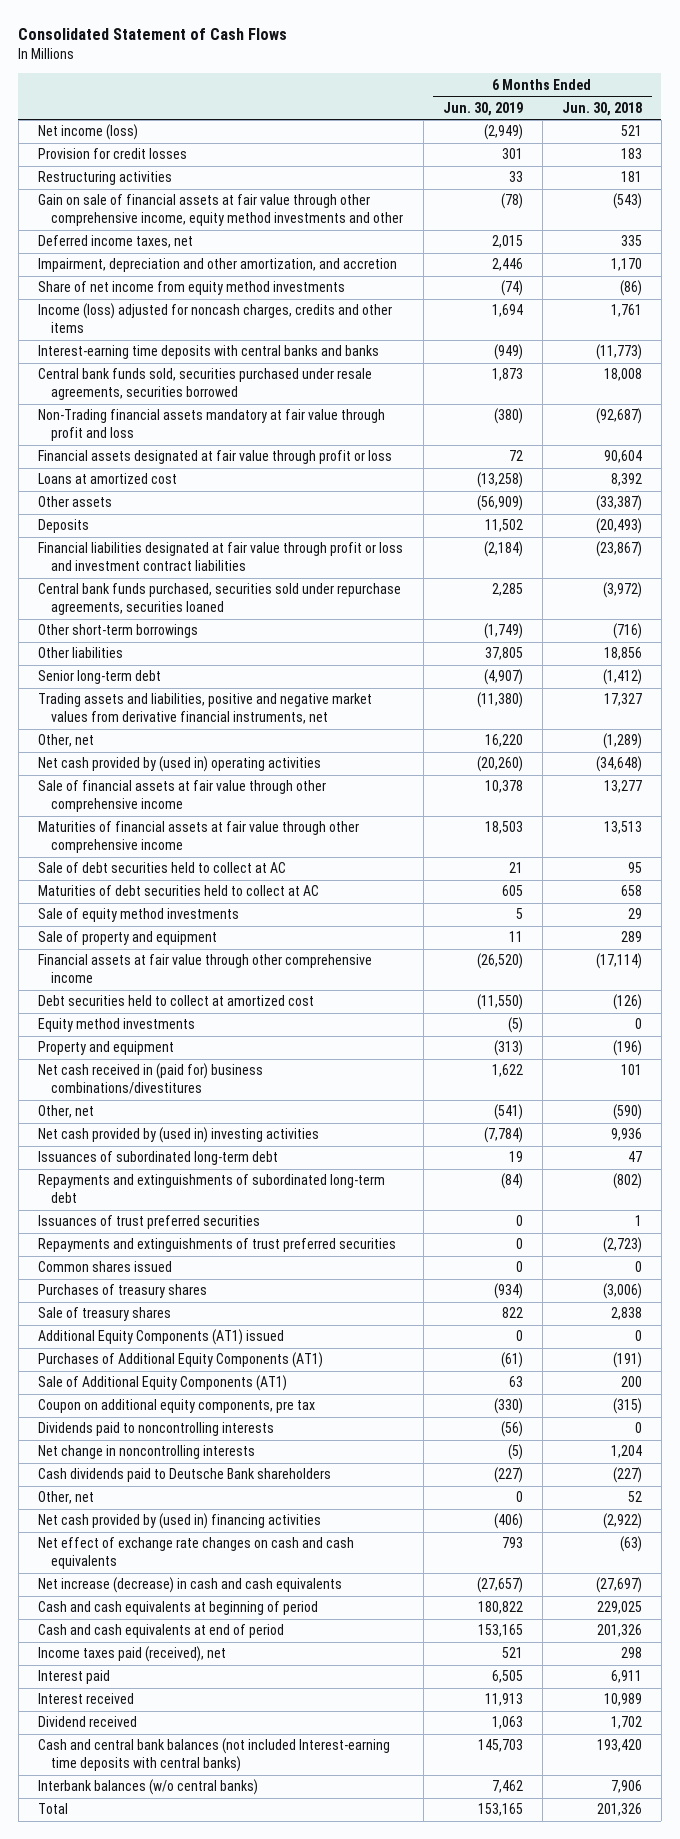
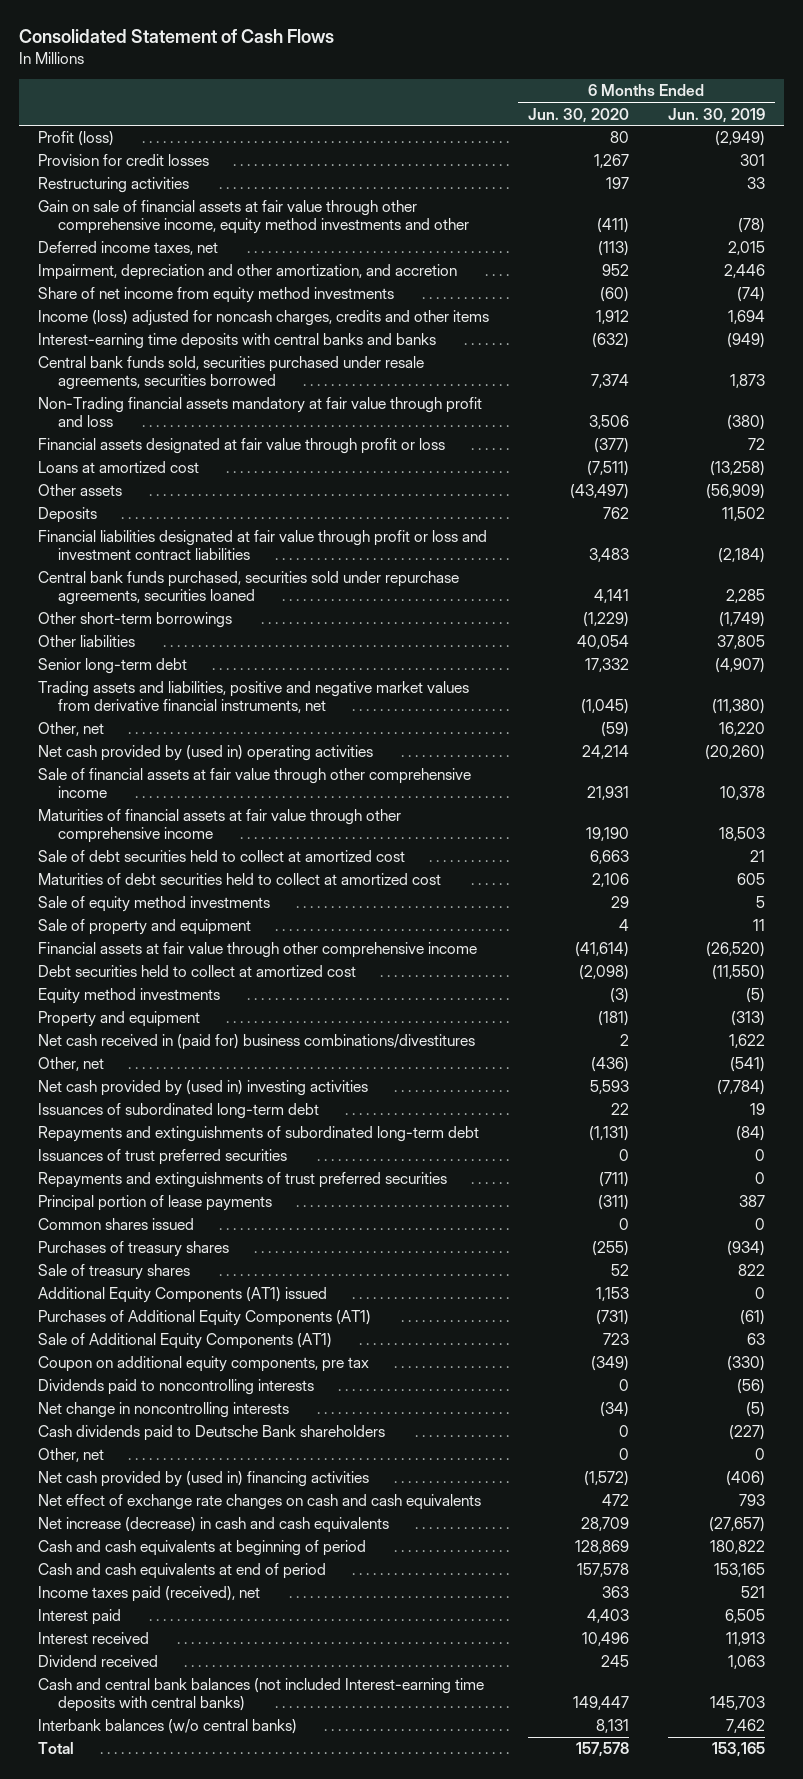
[561,101,642,116] Jun. 30, 2018 -> none
none -> [527,107,629,123] Jun. 30, 2020
[37,124,138,141] Net income (loss) -> [38,131,115,147] Profit (loss)
[37,862,286,874] Sale of debt securities held to collect at AC -> [38,850,406,863] Sale of debt securities held to collect at amortized cost
[37,885,319,897] Maturities of debt securities held to collect at AC -> [38,873,442,886] Maturities of debt securities held to collect at amortized cost
none -> [38,1195,273,1212] Principal portion of lease payments

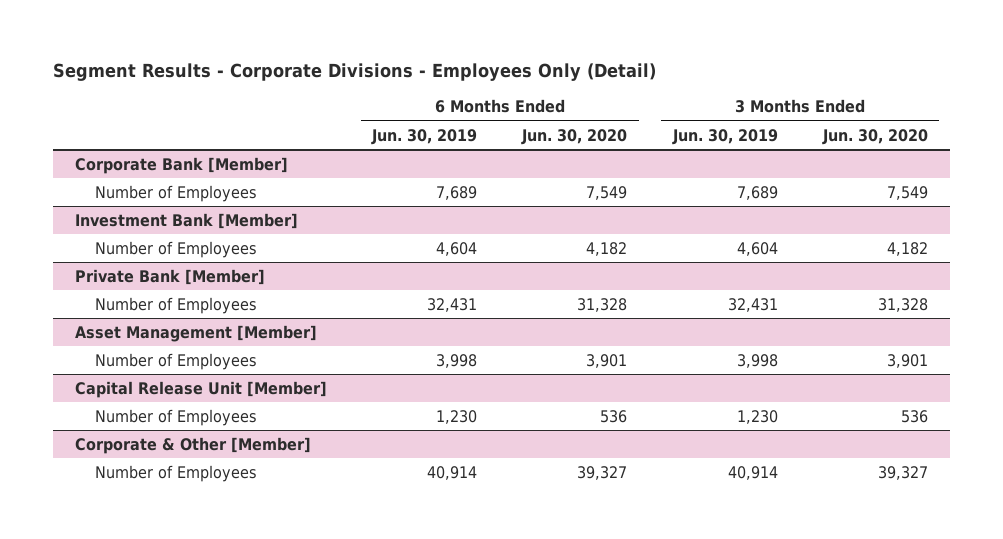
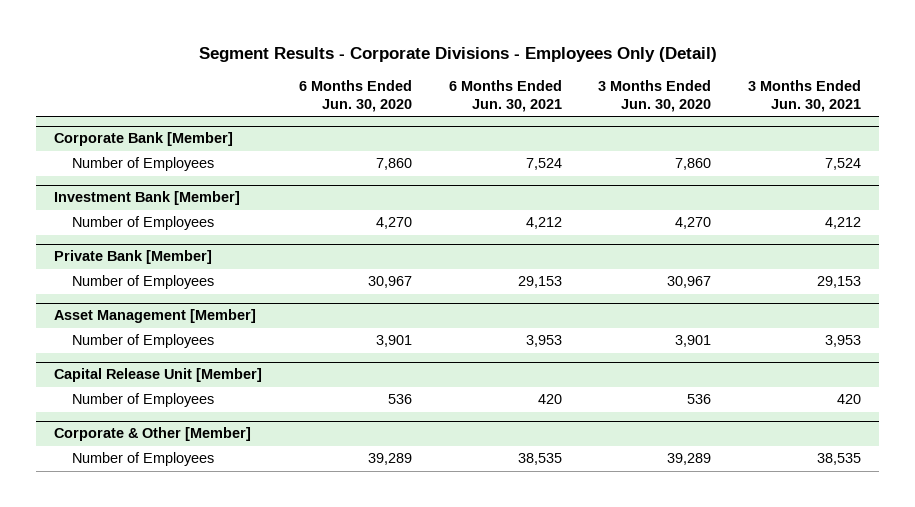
[371,128,478,145] Jun. 30, 2019 -> none
[671,128,778,145] Jun. 30, 2019 -> none
none -> [448,79,562,113] 6 Months Ended Jun. 30, 2021
none -> [748,79,862,113] 3 Months Ended Jun. 30, 2021
[586,185,628,200] 7,549 -> [376,158,413,171] 7,860
[886,185,928,200] 7,549 -> [675,158,712,171] 7,860
[586,241,628,256] 4,182 -> [376,217,413,230] 4,270
[886,241,928,256] 4,182 -> [675,217,712,230] 4,270
[577,297,628,312] 31,328 -> [368,276,413,289] 30,967
[877,297,928,312] 31,328 -> [667,276,712,289] 30,967
[577,465,628,480] 39,327 -> [368,453,413,466] 39,289
[877,465,928,480] 39,327 -> [667,453,712,466] 39,289

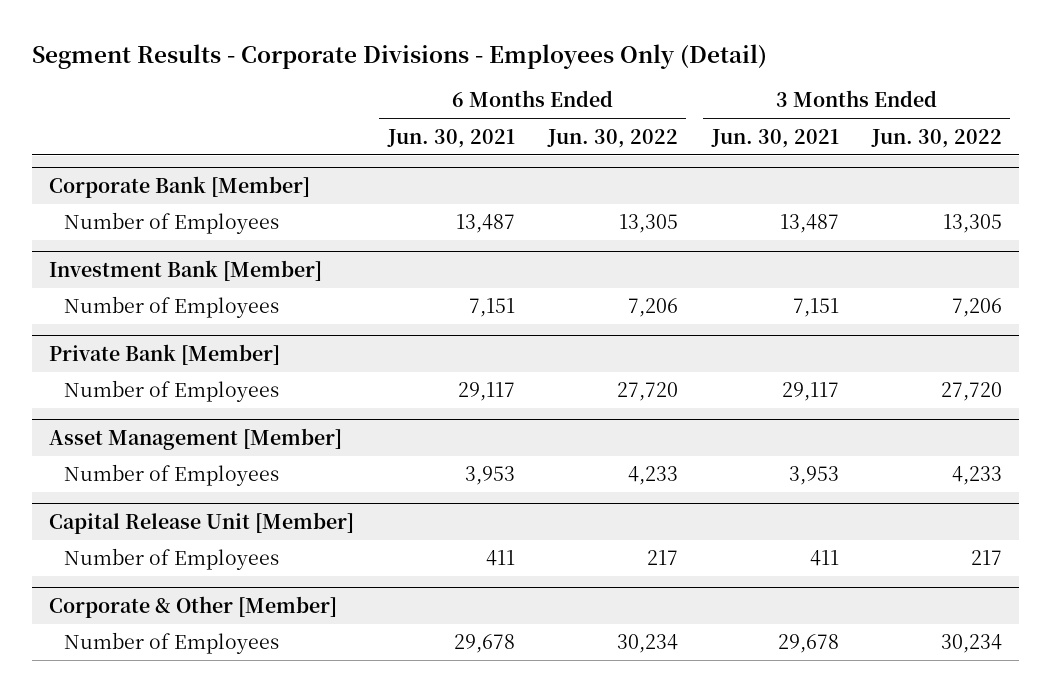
[299,79,413,113] 6 Months Ended Jun. 30, 2020 -> none
[598,79,712,113] 3 Months Ended Jun. 30, 2020 -> none
none -> [547,128,679,148] Jun. 30, 2022
none -> [871,128,1003,148] Jun. 30, 2022
[525,158,562,171] 7,524 -> [455,214,515,234] 13,487
[825,158,862,171] 7,524 -> [779,214,839,234] 13,487
[525,217,562,230] 4,212 -> [468,298,515,318] 7,151
[825,217,862,230] 4,212 -> [792,298,839,318] 7,151
[517,276,562,289] 29,153 -> [457,382,515,402] 29,117
[817,276,862,289] 29,153 -> [781,382,839,402] 29,117
[537,394,562,405] 420 -> [485,550,515,567] 411
[837,394,862,405] 420 -> [809,550,839,567] 411
[517,453,562,466] 38,535 -> [453,634,515,654] 29,678
[817,453,862,466] 38,535 -> [777,634,839,654] 29,678

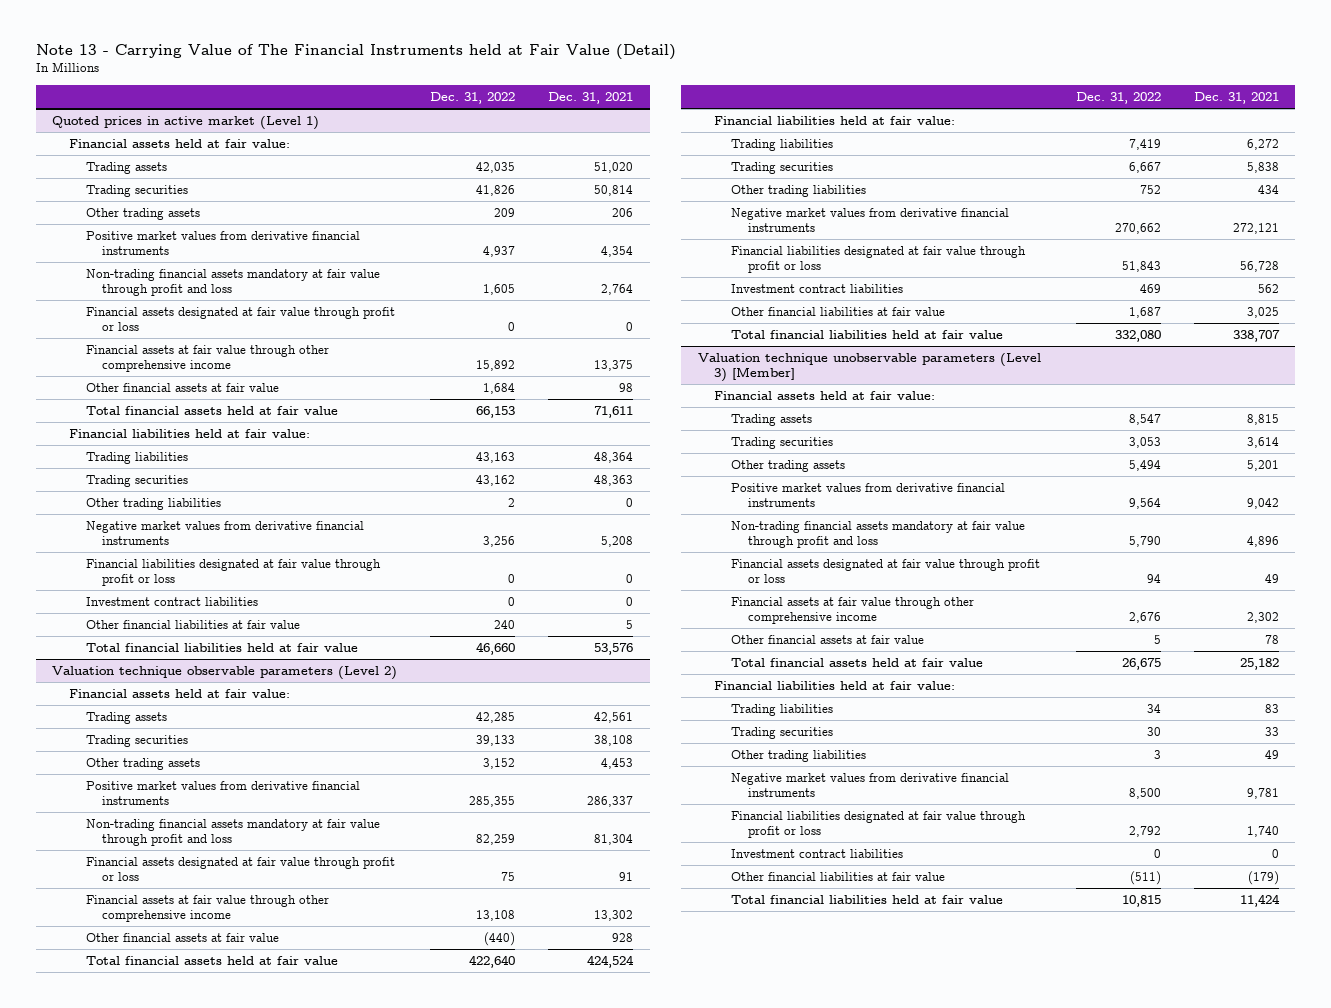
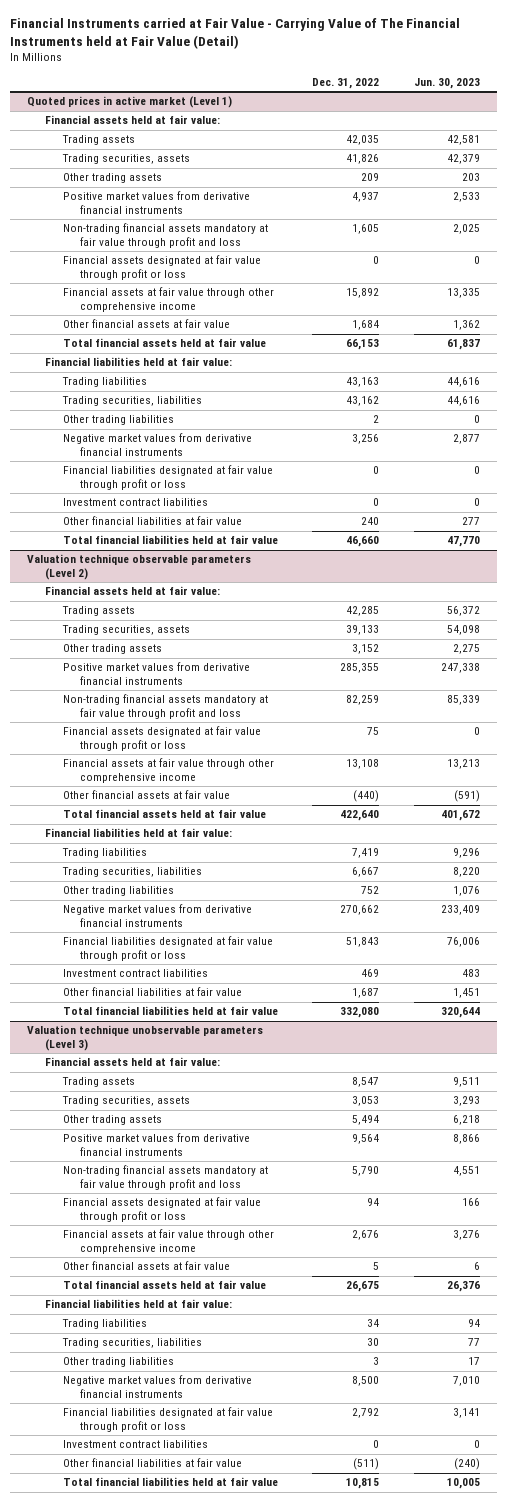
[35,44,676,61] Note 13 - Carrying Value of The Financial Instruments held at Fair Value (Detail) -> [9,17,460,49] Financial Instruments carried at Fair Value - Carrying Value of The Financial Instruments held at Fair Value (Detail)
[548,91,634,104] Dec. 31, 2021 -> none
none -> [413,78,480,90] Jun. 30, 2023
[85,184,188,197] Trading securities -> [61,154,190,165] Trading securities, assets
[85,474,188,487] Trading securities -> [61,396,202,407] Trading securities, liabilities
[85,734,188,747] Trading securities -> [61,625,190,636] Trading securities, assets
[731,161,834,174] Trading securities -> [61,867,202,878] Trading securities, liabilities
[697,352,1041,382] Valuation technique unobservable parameters (Level 3) [Member] -> [27,1025,264,1051] Valuation technique unobservable parameters (Level 3)
[731,436,834,449] Trading securities -> [61,1096,190,1107] Trading securities, assets
[731,726,834,739] Trading securities -> [61,1338,202,1349] Trading securities, liabilities

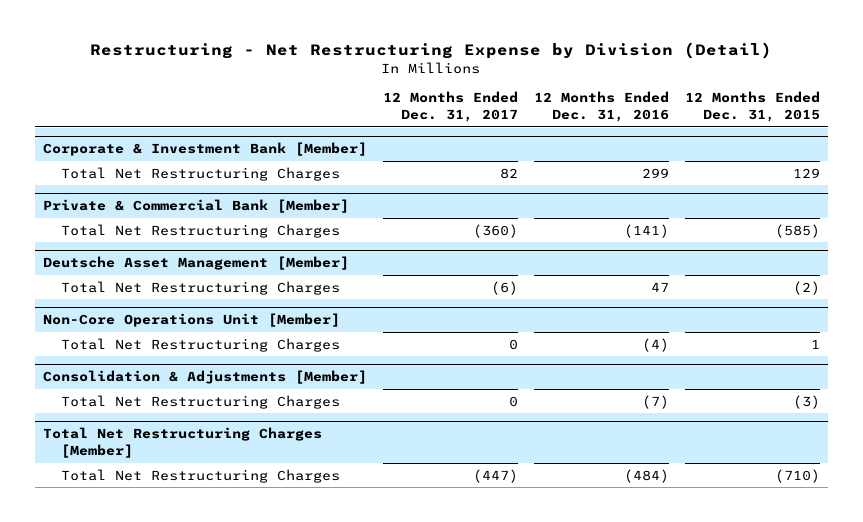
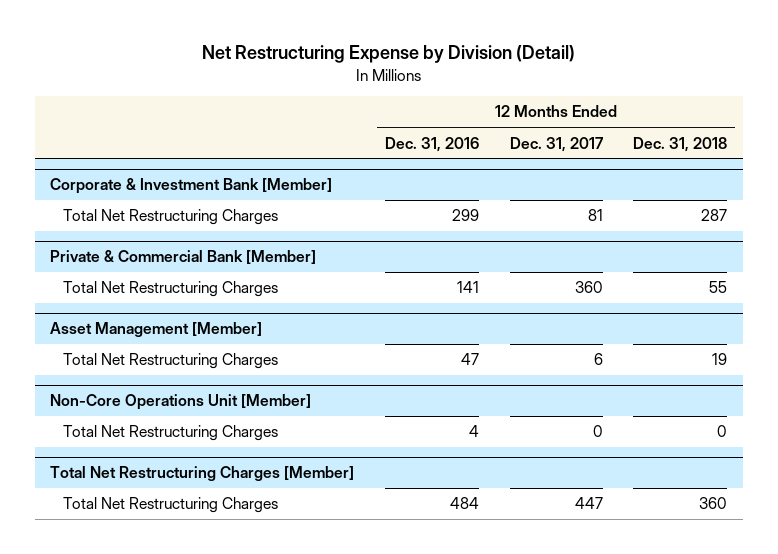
[90,41,773,59] Restructuring - Net Restructuring Expense by Division (Detail) -> [201,45,575,64] Net Restructuring Expense by Division (Detail)
[685,91,821,123] 12 Months Ended Dec. 31, 2015 -> none
none -> [633,136,728,152] Dec. 31, 2018
[499,167,518,179] 82 -> [587,209,603,222] 81
[472,223,518,238] (360) -> [574,281,603,294] 360
[624,223,670,238] (141) -> [457,281,480,294] 141
[42,256,349,271] Deutsche Asset Management [Member] -> [50,322,263,338] Asset Management [Member]
[490,280,518,295] (6) -> [593,353,603,366] 6
[42,370,367,385] Consolidation & Adjustments [Member] -> none
[60,394,340,409] Total Net Restructuring Charges -> none
[642,337,670,352] (4) -> [469,425,480,438] 4
[472,468,518,483] (447) -> [574,497,603,510] 447
[624,468,670,483] (484) -> [450,497,480,510] 484

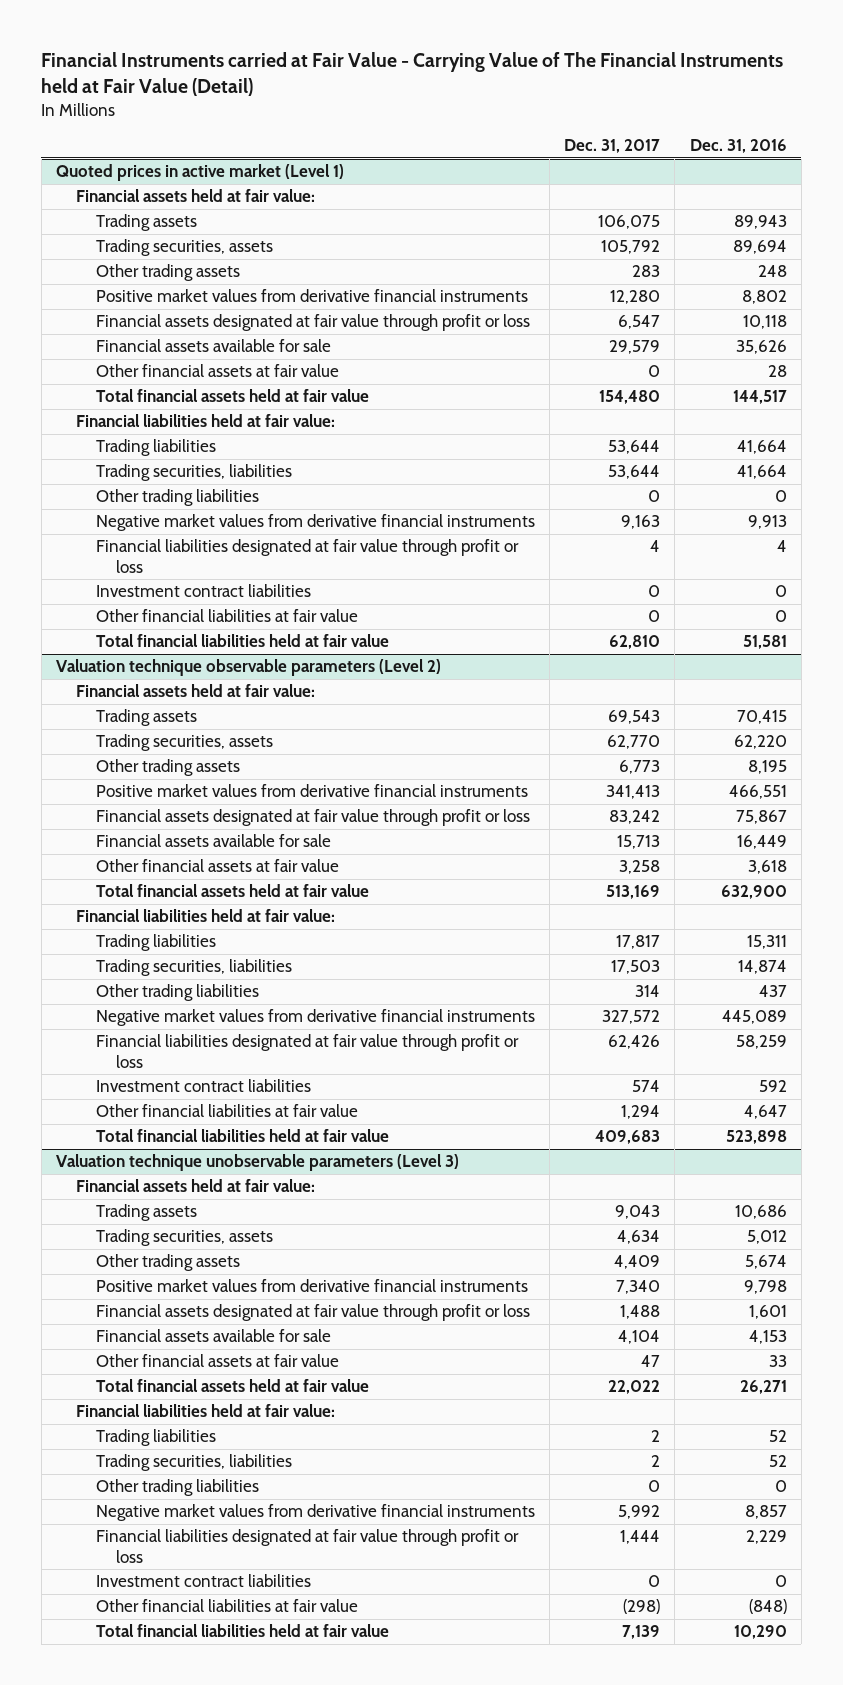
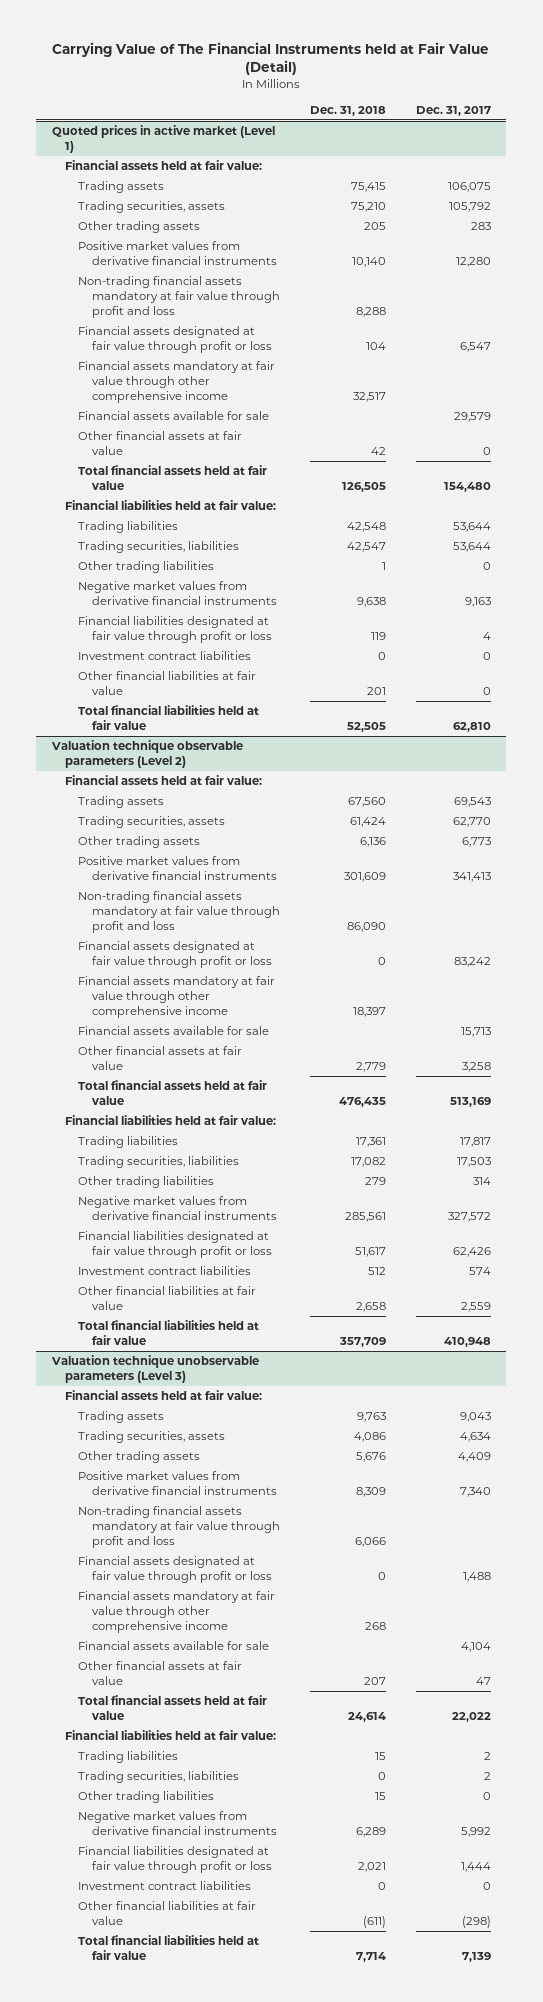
[41,52,784,97] Financial Instruments carried at Fair Value - Carrying Value of The Financial Instruments held at Fair Value (Detail) -> [52,42,490,76] Carrying Value of The Financial Instruments held at Fair Value (Detail)
[689,139,787,154] Dec. 31, 2016 -> none
none -> [310,105,387,116] Dec. 31, 2018
none -> [78,276,280,318] Non-trading financial assets mandatory at fair value through profit and loss
none -> [78,361,276,403] Financial assets mandatory at fair value through other comprehensive income
none -> [78,891,280,933] Non-trading financial assets mandatory at fair value through profit and loss
none -> [78,976,276,1018] Financial assets mandatory at fair value through other comprehensive income
[621,1105,661,1120] 1,294 -> [461,1301,492,1312] 2,559
[595,1130,661,1145] 409,683 -> [444,1336,492,1347] 410,948
none -> [78,1506,280,1548] Non-trading financial assets mandatory at fair value through profit and loss
none -> [78,1591,276,1633] Financial assets mandatory at fair value through other comprehensive income

